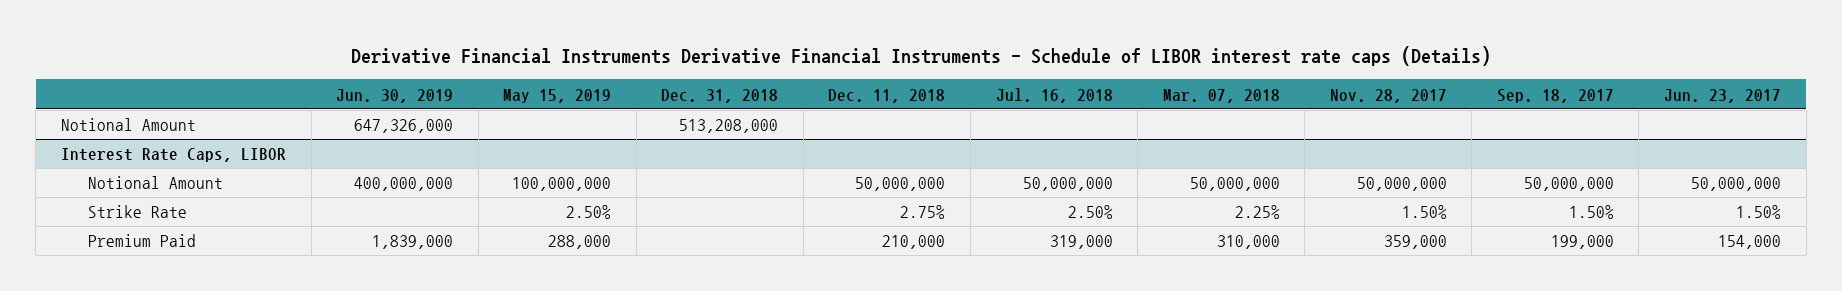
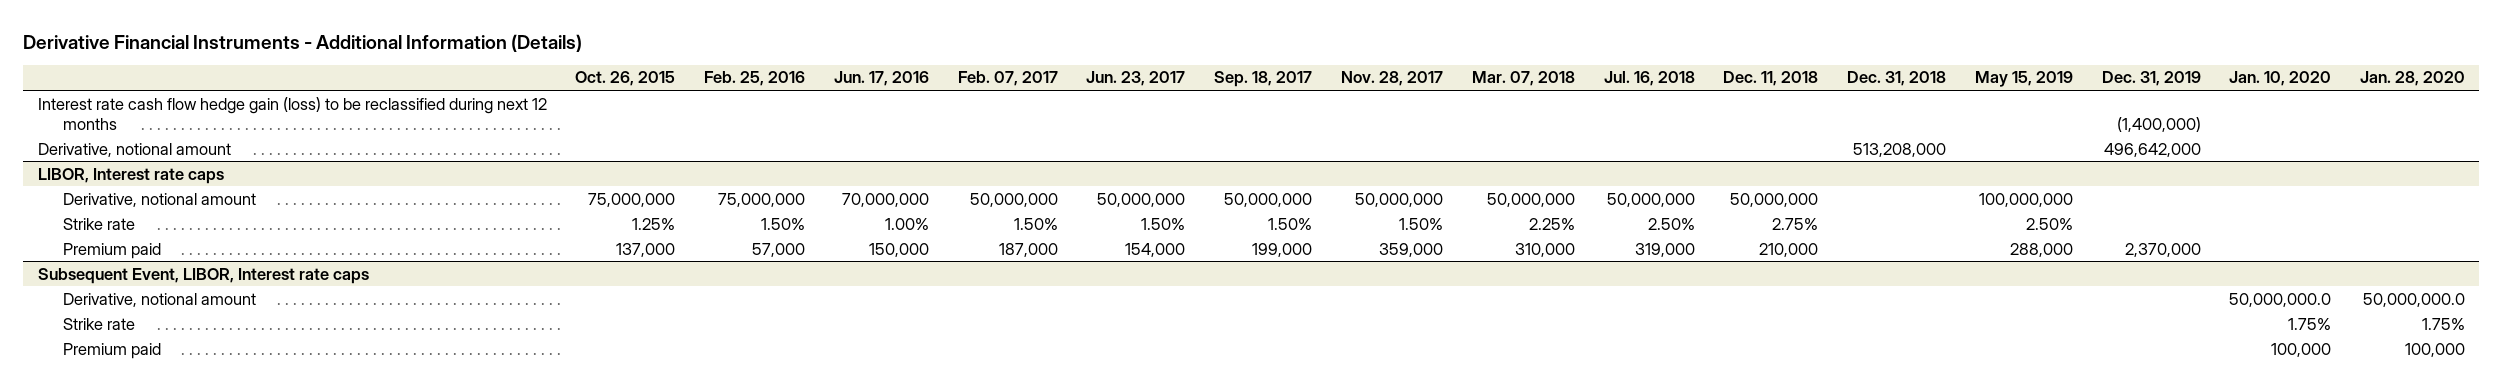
[351,46,1492,67] Derivative Financial Instruments Derivative Financial Instruments - Schedule of LIBOR interest rate caps (Details) -> [23,33,583,52] Derivative Financial Instruments - Additional Information (Details)
[336,88,454,103] Jun. 30, 2019 -> none
none -> [575,71,676,87] Oct. 26, 2015
none -> [704,71,806,87] Feb. 25, 2016
none -> [833,71,929,87] Jun. 17, 2016
none -> [957,71,1058,87] Feb. 07, 2017
none -> [2101,71,2201,87] Dec. 31, 2019
none -> [2229,71,2332,87] Jan. 10, 2020
none -> [2360,71,2466,87] Jan. 28, 2020
none -> [37,96,547,130] Interest rate cash flow hedge gain (loss) to be reclassified during next 12 months
[60,118,196,132] Notional Amount -> [37,142,231,157] Derivative, notional amount
[60,148,286,163] Interest Rate Caps, LIBOR -> [37,167,224,184] LIBOR, Interest rate caps
[87,176,223,190] Notional Amount -> [62,192,256,207] Derivative, notional amount
[87,205,187,219] Strike Rate -> [62,217,135,230] Strike rate
[87,234,196,248] Premium Paid -> [62,242,161,259] Premium paid
none -> [37,267,369,284] Subsequent Event, LIBOR, Interest rate caps
none -> [62,292,256,307] Derivative, notional amount
none -> [62,317,135,330] Strike rate
none -> [62,342,161,359] Premium paid

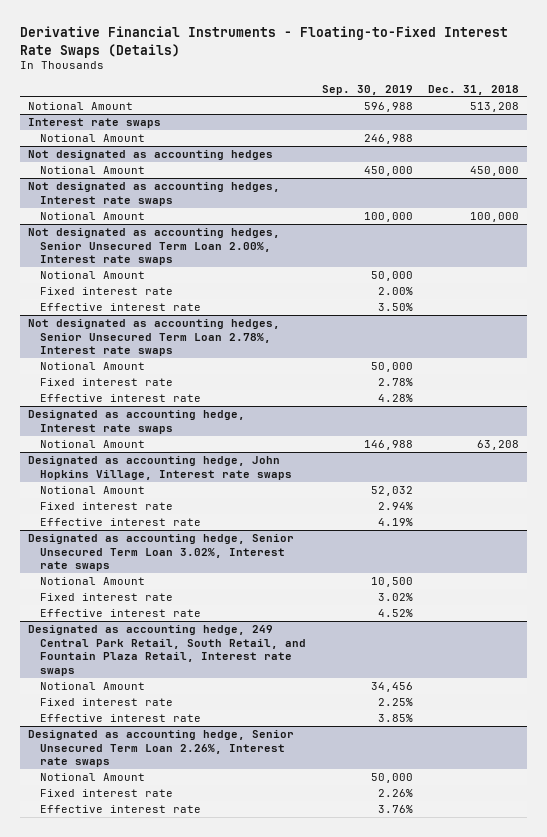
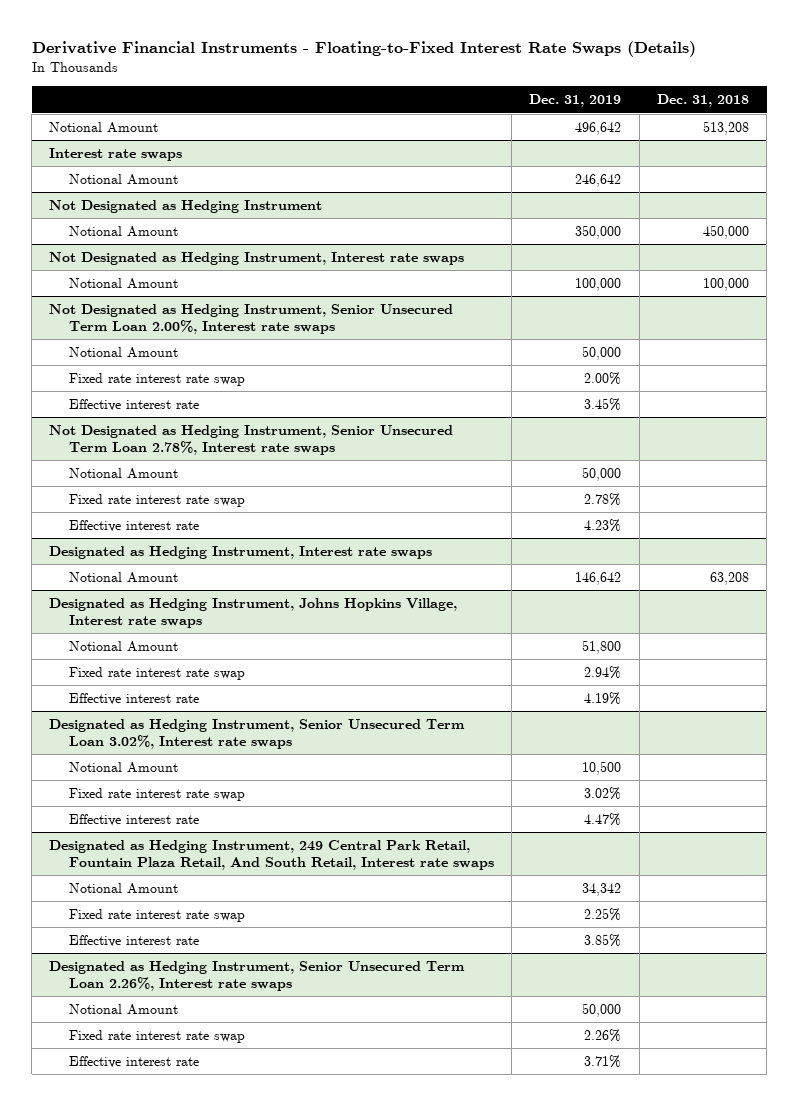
[321,84,413,95] Sep. 30, 2019 -> none
none -> [529,94,622,108] Dec. 31, 2019
[27,150,273,161] Not designated as accounting hedges -> [49,200,323,214] Not Designated as Hedging Instrument
[27,182,280,206] Not designated as accounting hedges, Interest rate swaps -> [49,252,465,266] Not Designated as Hedging Instrument, Interest rate swaps
[27,228,280,266] Not designated as accounting hedges, Senior Unsecured Term Loan 2.00%, Interest rate swaps -> [49,304,454,334] Not Designated as Hedging Instrument, Senior Unsecured Term Loan 2.00%, Interest rate swaps
[40,287,174,296] Fixed interest rate -> [68,373,245,387] Fixed rate interest rate swap
[27,319,280,357] Not designated as accounting hedges, Senior Unsecured Term Loan 2.78%, Interest rate swaps -> [49,425,454,455] Not Designated as Hedging Instrument, Senior Unsecured Term Loan 2.78%, Interest rate swaps
[40,378,174,387] Fixed interest rate -> [68,494,245,508] Fixed rate interest rate swap
[27,410,245,434] Designated as accounting hedge, Interest rate swaps -> [49,546,433,560] Designated as Hedging Instrument, Interest rate swaps
[27,456,293,480] Designated as accounting hedge, John Hopkins Village, Interest rate swaps -> [49,598,458,628] Designated as Hedging Instrument, Johns Hopkins Village, Interest rate swaps
[40,502,174,511] Fixed interest rate -> [68,667,245,681] Fixed rate interest rate swap
[27,534,294,572] Designated as accounting hedge, Senior Unsecured Term Loan 3.02%, Interest rate swaps -> [49,719,466,749] Designated as Hedging Instrument, Senior Unsecured Term Loan 3.02%, Interest rate swaps
[40,593,174,602] Fixed interest rate -> [68,788,245,802] Fixed rate interest rate swap
[27,625,307,676] Designated as accounting hedge, 249 Central Park Retail, South Retail, and Fountain Plaza Retail, Interest rate swaps -> [49,840,494,870] Designated as Hedging Instrument, 249 Central Park Retail, Fountain Plaza Retail, And South Retail, Interest rate swaps
[40,698,174,707] Fixed interest rate -> [68,909,245,923] Fixed rate interest rate swap
[27,730,294,768] Designated as accounting hedge, Senior Unsecured Term Loan 2.26%, Interest rate swaps -> [49,961,466,991] Designated as Hedging Instrument, Senior Unsecured Term Loan 2.26%, Interest rate swaps
[40,789,174,798] Fixed interest rate -> [68,1030,245,1044] Fixed rate interest rate swap

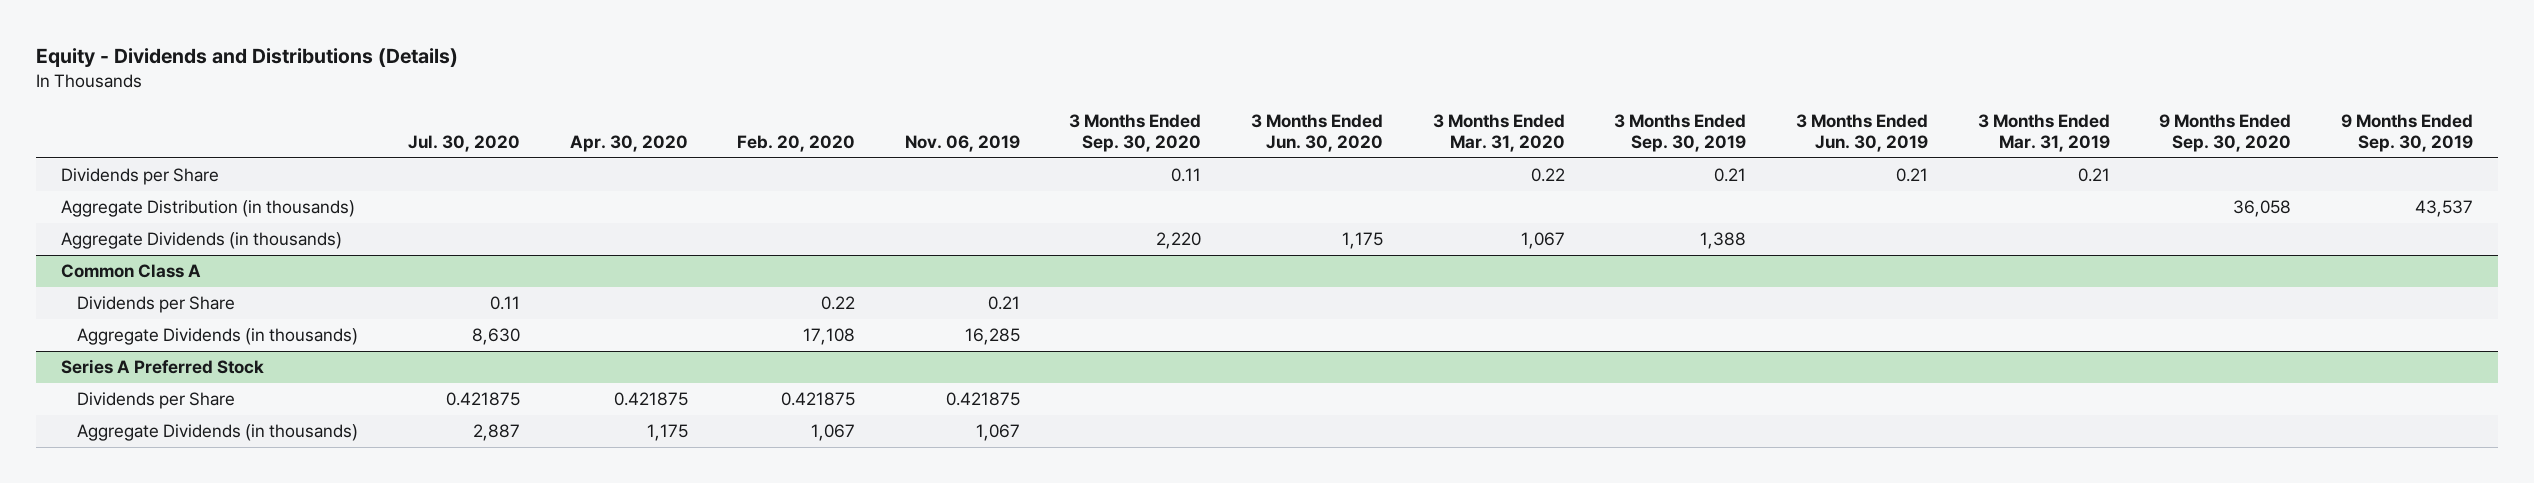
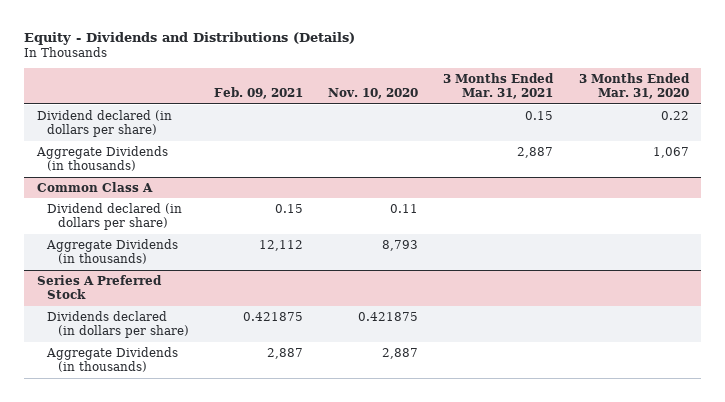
[407,134,520,152] Jul. 30, 2020 -> none
[569,134,688,152] Apr. 30, 2020 -> none
[737,134,856,152] Feb. 20, 2020 -> none
[904,134,1020,152] Nov. 06, 2019 -> none
[1069,113,1202,152] 3 Months Ended Sep. 30, 2020 -> none
[1251,113,1384,152] 3 Months Ended Jun. 30, 2020 -> none
[1614,113,1747,152] 3 Months Ended Sep. 30, 2019 -> none
[1796,113,1929,152] 3 Months Ended Jun. 30, 2019 -> none
[1977,113,2110,152] 3 Months Ended Mar. 31, 2019 -> none
[2159,113,2292,152] 9 Months Ended Sep. 30, 2020 -> none
[2341,113,2474,152] 9 Months Ended Sep. 30, 2019 -> none
none -> [214,87,304,100] Feb. 09, 2021
none -> [328,88,419,100] Nov. 10, 2020
none -> [443,72,555,100] 3 Months Ended Mar. 31, 2021
[61,200,356,218] Aggregate Distribution (in thousands) -> none
[61,168,220,186] Dividends per Share -> [36,109,172,138] Dividend declared (in dollars per share)
[77,296,236,314] Dividends per Share -> [47,202,183,231] Dividend declared (in dollars per share)
[77,392,236,410] Dividends per Share -> [47,310,190,339] Dividends declared (in dollars per share)

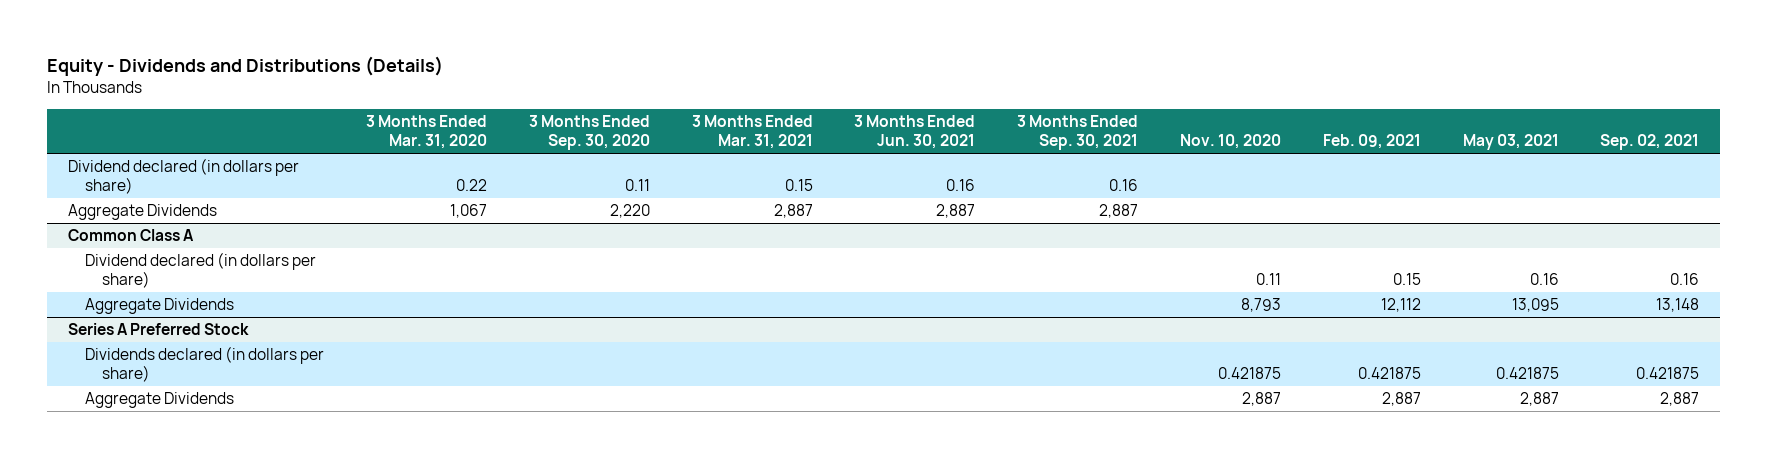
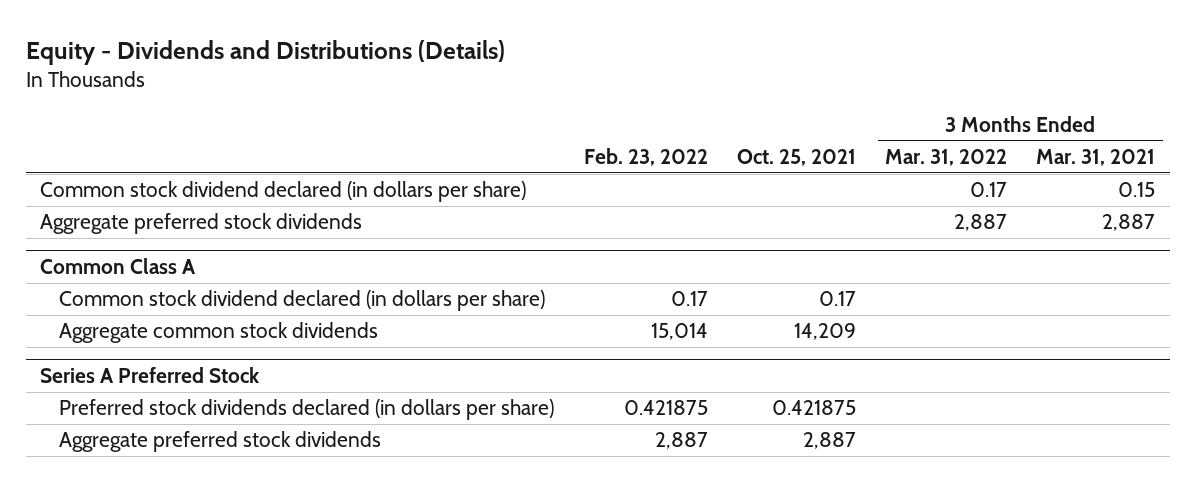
[366,115,488,150] 3 Months Ended Mar. 31, 2020 -> none
[528,115,650,151] 3 Months Ended Sep. 30, 2020 -> none
[854,115,976,150] 3 Months Ended Jun. 30, 2021 -> none
[1017,115,1139,151] 3 Months Ended Sep. 30, 2021 -> none
[1180,134,1282,150] Nov. 10, 2020 -> none
[1322,134,1421,150] Feb. 09, 2021 -> none
[1462,134,1559,151] May 03, 2021 -> none
[1600,134,1700,151] Sep. 02, 2021 -> none
none -> [583,148,708,167] Feb. 23, 2022
none -> [736,149,856,167] Oct. 25, 2021
none -> [885,149,1008,167] Mar. 31, 2022
[68,158,300,195] Dividend declared (in dollars per share) -> [40,181,527,203] Common stock dividend declared (in dollars per share)
[68,204,218,221] Aggregate Dividends -> [40,213,363,235] Aggregate preferred stock dividends
[85,252,317,289] Dividend declared (in dollars per share) -> [59,290,546,312] Common stock dividend declared (in dollars per share)
[85,298,235,315] Aggregate Dividends -> [59,322,379,344] Aggregate common stock dividends
[85,346,325,383] Dividends declared (in dollars per share) -> [59,399,555,421] Preferred stock dividends declared (in dollars per share)
[85,392,235,409] Aggregate Dividends -> [59,431,382,453] Aggregate preferred stock dividends

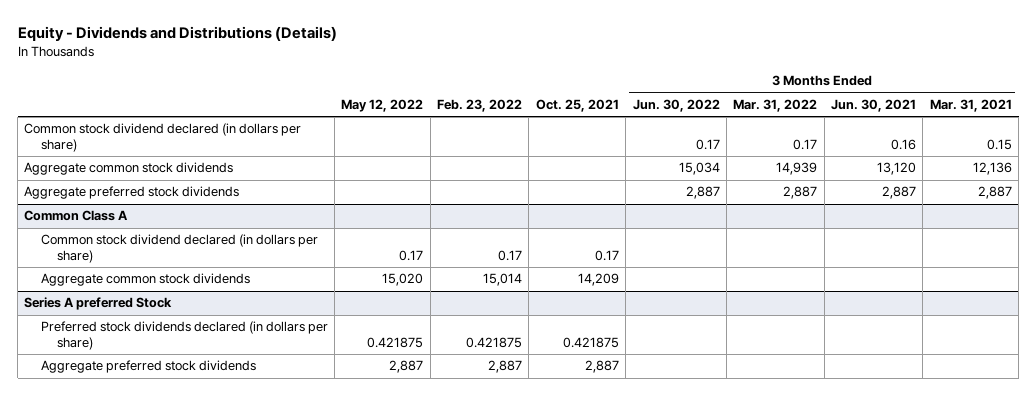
none -> [341,98,424,112] May 12, 2022
none -> [632,98,720,112] Jun. 30, 2022
none -> [831,98,917,112] Jun. 30, 2021
none -> [24,162,234,176] Aggregate common stock dividends
[40,367,261,384] Series A Preferred Stock -> [24,297,173,311] Series A preferred Stock

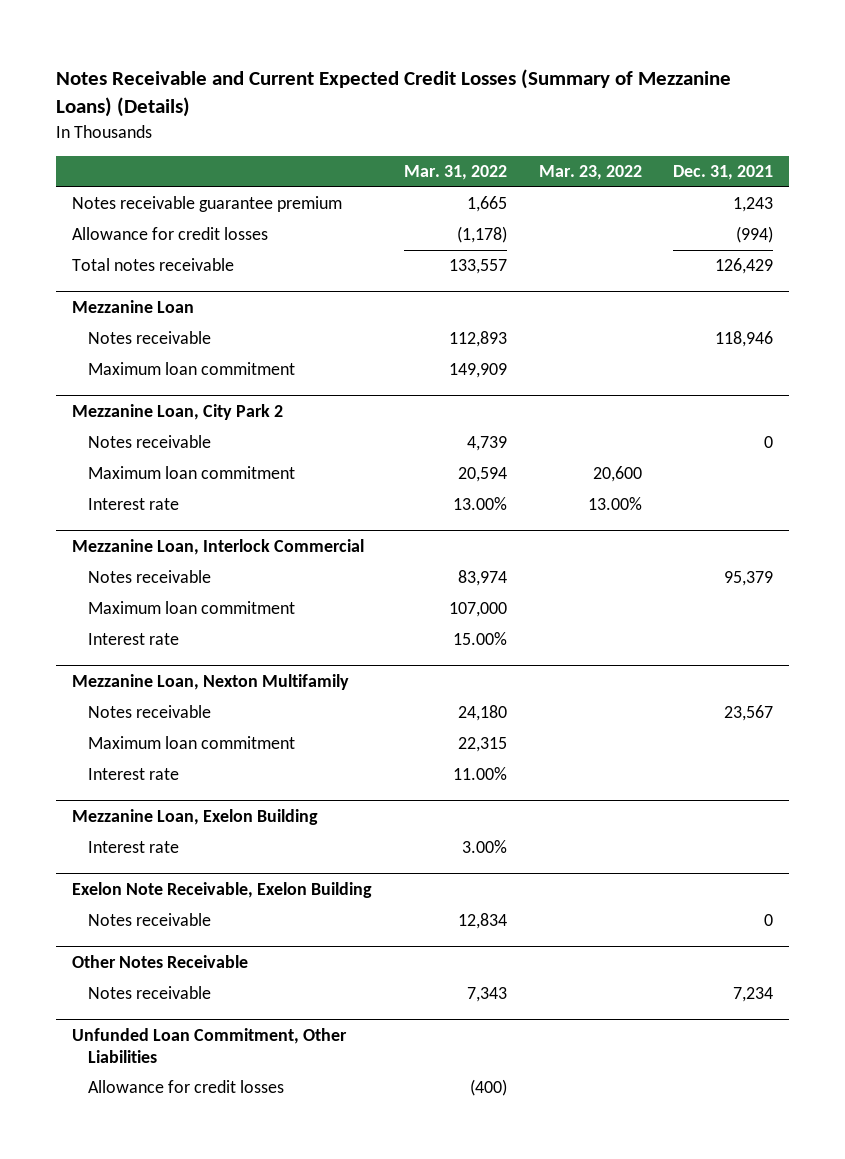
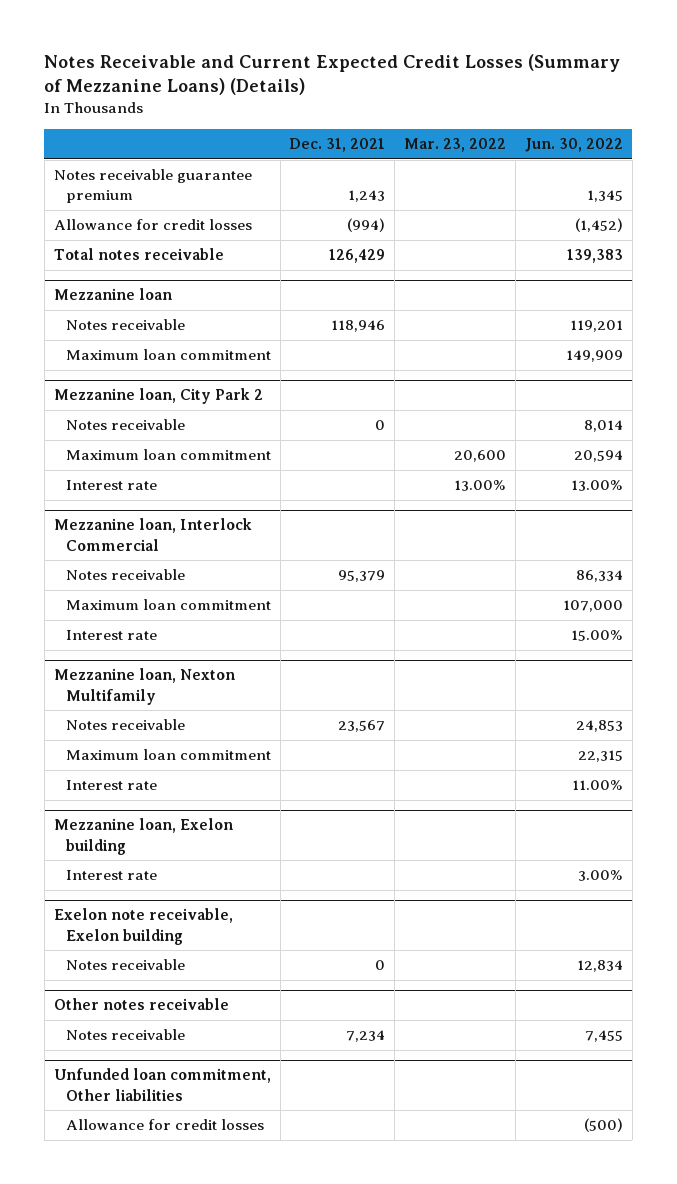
[403,165,507,181] Mar. 31, 2022 -> none
none -> [525,137,624,152] Jun. 30, 2022
[72,300,195,314] Mezzanine Loan -> [53,288,172,301] Mezzanine loan
[72,404,284,421] Mezzanine Loan, City Park 2 -> [53,388,263,405] Mezzanine loan, City Park 2
[72,539,365,556] Mezzanine Loan, Interlock Commercial -> [53,518,252,551] Mezzanine loan, Interlock Commercial
[72,674,350,691] Mezzanine Loan, Nexton Multifamily -> [53,668,235,705] Mezzanine loan, Nexton Multifamily
[72,809,319,826] Mezzanine Loan, Exelon Building -> [53,818,233,855] Mezzanine loan, Exelon building
[72,882,373,899] Exelon Note Receivable, Exelon Building -> [53,908,233,945] Exelon note receivable, Exelon building
[72,955,249,969] Other Notes Receivable -> [53,998,229,1011] Other notes receivable
[72,1028,348,1063] Unfunded Loan Commitment, Other Liabilities -> [53,1068,271,1101] Unfunded loan commitment, Other liabilities

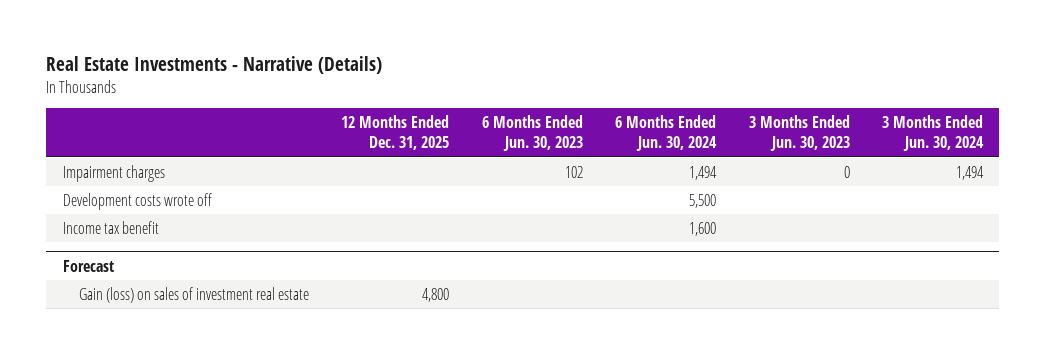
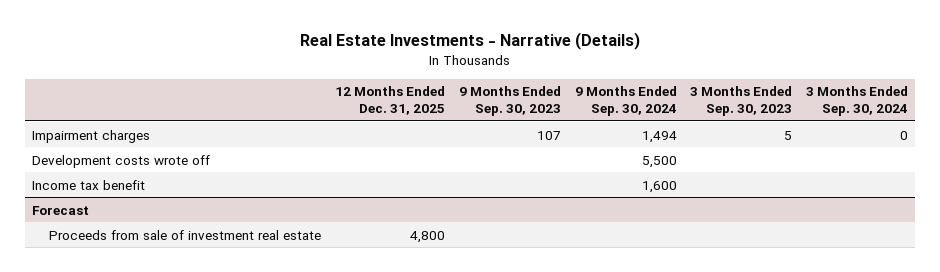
[481,115,583,152] 6 Months Ended Jun. 30, 2023 -> none
[615,115,718,152] 6 Months Ended Jun. 30, 2024 -> none
[748,115,850,152] 3 Months Ended Jun. 30, 2023 -> none
[882,115,985,152] 3 Months Ended Jun. 30, 2024 -> none
none -> [458,86,561,117] 9 Months Ended Sep. 30, 2023
none -> [574,86,677,117] 9 Months Ended Sep. 30, 2024
none -> [690,86,793,117] 3 Months Ended Sep. 30, 2023
none -> [806,86,909,117] 3 Months Ended Sep. 30, 2024
[78,286,309,303] Gain (loss) on sales of investment real estate -> [48,229,321,240] Proceeds from sale of investment real estate

